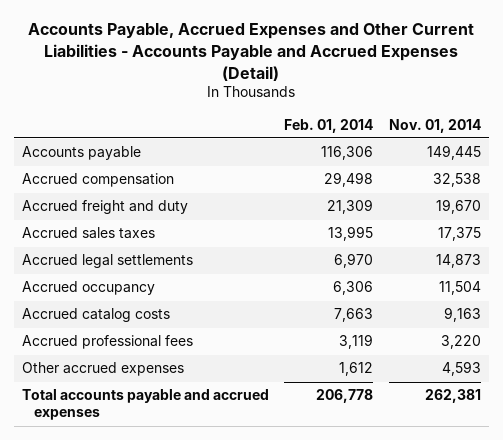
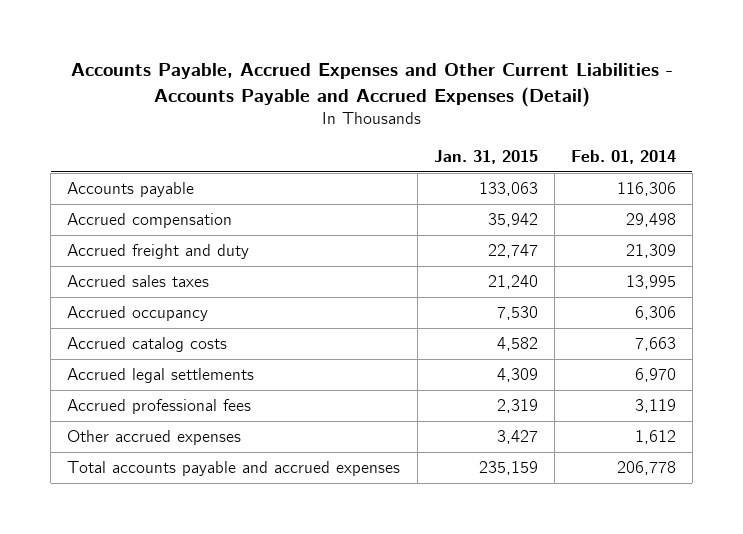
[388,118,481,133] Nov. 01, 2014 -> none
none -> [433,150,538,165] Jan. 31, 2015
[21,254,193,269] Accrued legal settlements -> [67,368,255,384] Accrued legal settlements

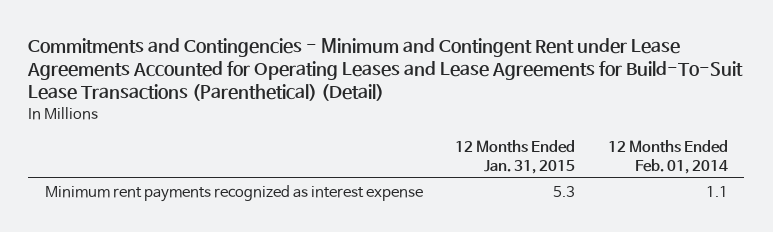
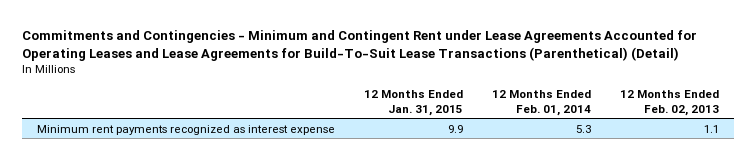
none -> [619,90,719,116] 12 Months Ended Feb. 02, 2013
[553,185,576,197] 5.3 -> [447,124,463,133] 9.9
[705,185,728,197] 1.1 -> [575,124,591,133] 5.3

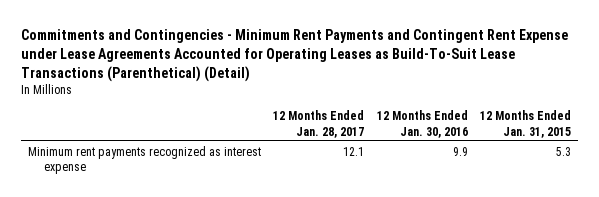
[22,29,698,61] Commitments and Contingencies - Minimum and Contingent Rent under Lease Agreements Accounted for Operating Leases and Lease Agreements for Build-To-Suit Lease Transactions (Parenthetical) (Detail) -> [21,29,569,82] Commitments and Contingencies - Minimum Rent Payments and Contingent Rent Expense under Lease Agreements Accounted for Operating Leases as Build-To-Suit Lease Transactions (Parenthetical) (Detail)
[491,90,591,116] 12 Months Ended Feb. 01, 2014 -> none
[619,90,719,116] 12 Months Ended Feb. 02, 2013 -> none
none -> [273,110,365,138] 12 Months Ended Jan. 28, 2017
none -> [376,110,468,138] 12 Months Ended Jan. 30, 2016
[447,124,463,133] 9.9 -> [556,146,572,156] 5.3

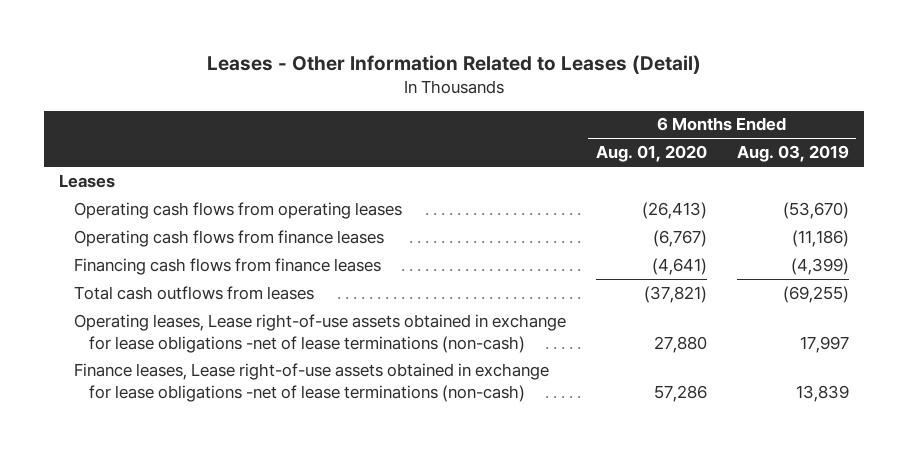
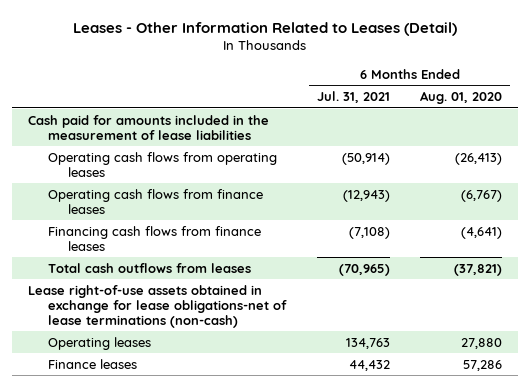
[736,145,849,163] Aug. 03, 2019 -> none
none -> [316,91,390,104] Jul. 31, 2021
[58,173,115,188] Leases -> none
none -> [27,114,269,140] Cash paid for amounts included in the measurement of lease liabilities
none -> [27,284,287,328] Lease right-of-use assets obtained in exchange for lease obligations-net of lease terminations (non-cash)
[73,313,566,353] Operating leases, Lease right-of-use assets obtained in exchange for lease obligations -net of lease terminations (non-cash) -> [47,336,151,350] Operating leases
[73,362,549,402] Finance leases, Lease right-of-use assets obtained in exchange for lease obligations -net of lease terminations (non-cash) -> [47,358,137,369] Finance leases

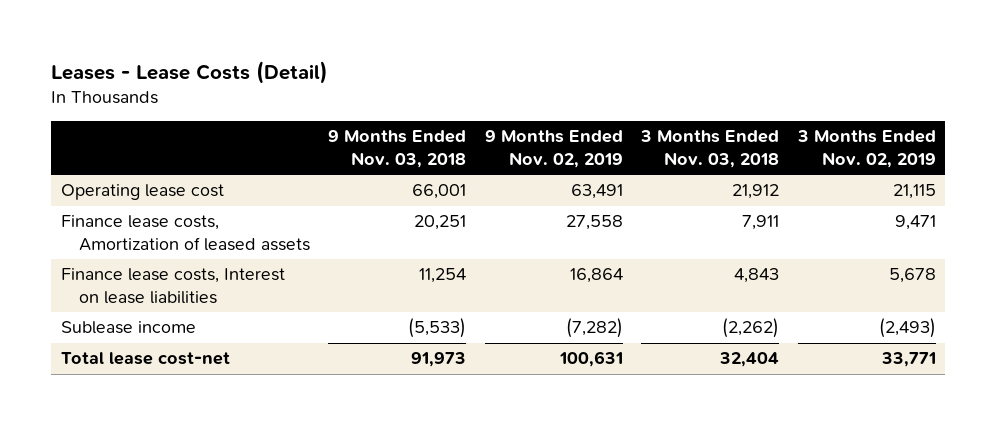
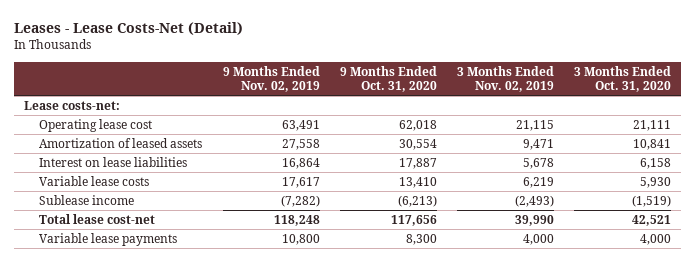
[51,61,329,85] Leases - Lease Costs (Detail) -> [14,21,244,35] Leases - Lease Costs-Net (Detail)
[328,130,467,168] 9 Months Ended Nov. 03, 2018 -> none
[640,130,780,168] 3 Months Ended Nov. 03, 2018 -> none
none -> [339,65,437,93] 9 Months Ended Oct. 31, 2020
none -> [573,65,671,93] 3 Months Ended Oct. 31, 2020
none -> [24,101,121,111] Lease costs-net:
[60,215,311,251] Finance lease costs, Amortization of leased assets -> [39,138,203,149] Amortization of leased assets
[60,268,285,304] Finance lease costs, Interest on lease liabilities -> [39,157,188,168] Interest on lease liabilities
none -> [39,176,150,187] Variable lease costs
[558,351,623,368] 100,631 -> [273,215,320,227] 118,248
[880,352,936,368] 33,771 -> [514,215,554,227] 39,990
none -> [39,233,178,247] Variable lease payments

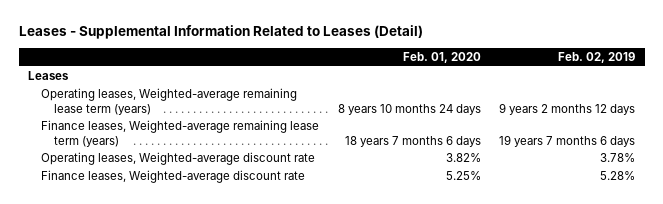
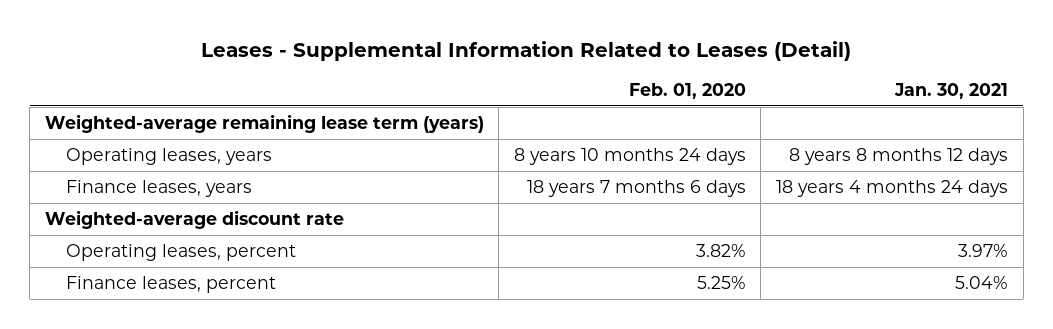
[558,52,636,64] Feb. 02, 2019 -> none
none -> [894,83,1009,100] Jan. 30, 2021
[27,71,69,81] Leases -> none
none -> [44,114,484,134] Weighted-average remaining lease term (years)
[40,88,297,115] Operating leases, Weighted-average remaining lease term (years) -> [66,148,273,166] Operating leases, years
[40,120,319,147] Finance leases, Weighted-average remaining lease term (years) -> [66,180,253,198] Finance leases, years
none -> [44,210,344,230] Weighted-average discount rate
[40,152,315,166] Operating leases, Weighted-average discount rate -> [66,244,297,262] Operating leases, percent
[40,170,305,184] Finance leases, Weighted-average discount rate -> [66,276,277,294] Finance leases, percent

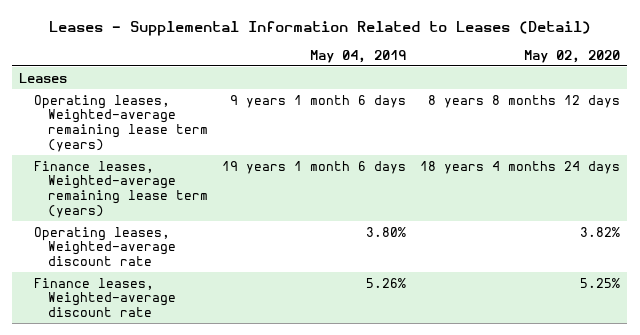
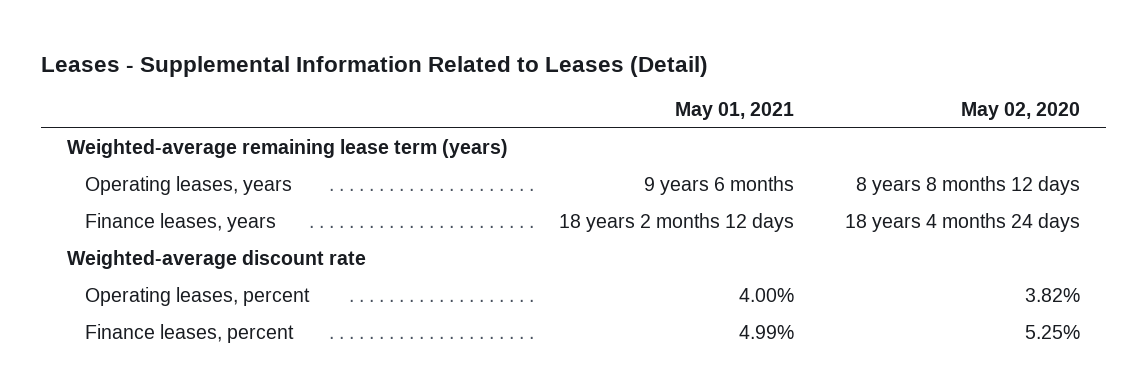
[310,49,407,63] May 04, 2019 -> none
none -> [675,102,795,121] May 01, 2021
[19,72,68,83] Leases -> none
none -> [66,139,508,159] Weighted-average remaining lease term (years)
[33,94,209,152] Operating leases, Weighted-average remaining lease term (years) -> [85,176,293,196] Operating leases, years
[33,160,209,218] Finance leases, Weighted-average remaining lease term (years) -> [85,213,277,233] Finance leases, years
none -> [66,250,366,270] Weighted-average discount rate
[33,226,177,266] Operating leases, Weighted-average discount rate -> [85,287,311,307] Operating leases, percent
[33,277,177,317] Finance leases, Weighted-average discount rate -> [85,324,295,344] Finance leases, percent

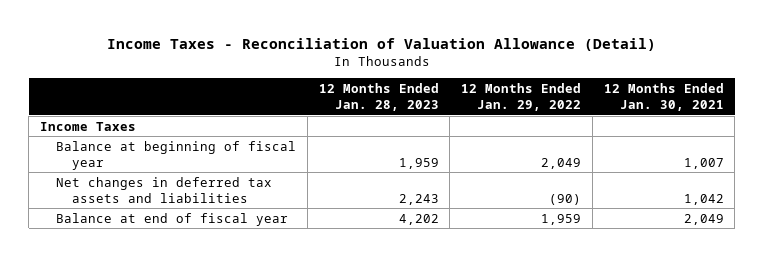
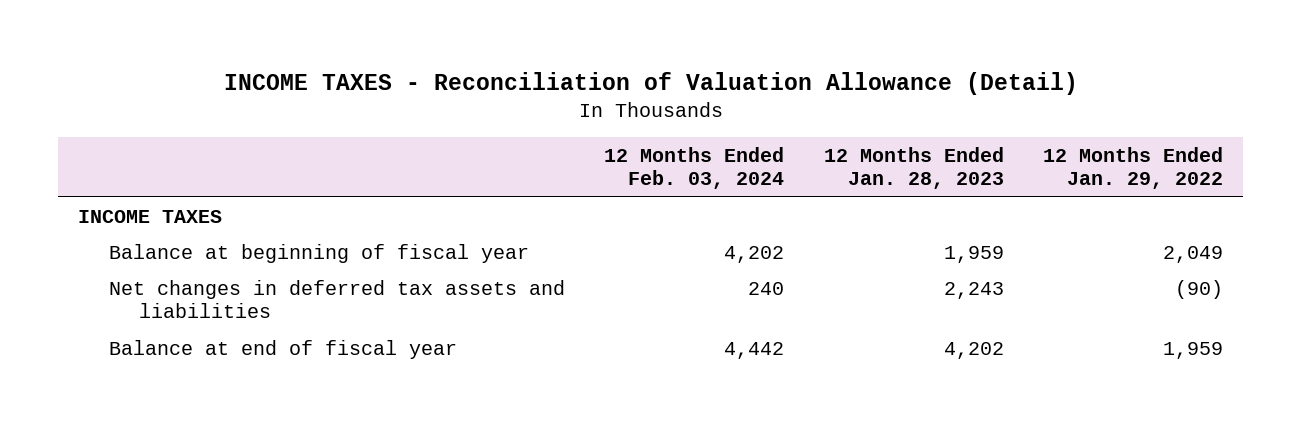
[106,37,656,51] Income Taxes - Reconciliation of Valuation Allowance (Detail) -> [223,71,1078,95] INCOME TAXES - Reconciliation of Valuation Allowance (Detail)
[603,82,724,112] 12 Months Ended Jan. 30, 2021 -> none
none -> [604,146,785,190] 12 Months Ended Feb. 03, 2024
[40,121,137,131] Income Taxes -> [78,209,223,223] INCOME TAXES

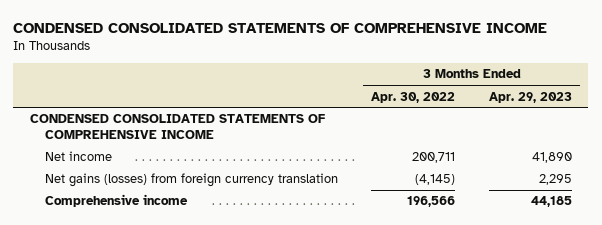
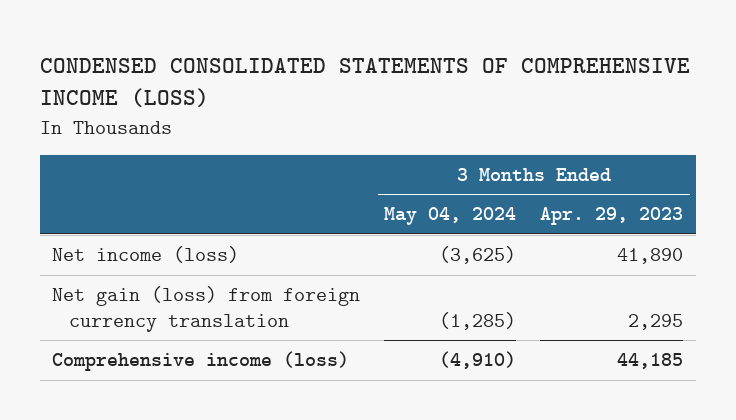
[13,23,548,34] CONDENSED CONSOLIDATED STATEMENTS OF COMPREHENSIVE INCOME -> [40,57,691,108] CONDENSED CONSOLIDATED STATEMENTS OF COMPREHENSIVE INCOME (LOSS)
[371,91,456,103] Apr. 30, 2022 -> none
none -> [384,207,517,226] May 04, 2024
[29,114,325,140] CONDENSED CONSOLIDATED STATEMENTS OF COMPREHENSIVE INCOME -> none
[45,151,113,162] Net income -> [52,246,240,264] Net income (loss)
[45,173,339,188] Net gains (losses) from foreign currency translation -> [52,286,361,332] Net gain (loss) from foreign currency translation
[45,194,189,208] Comprehensive income -> [52,351,350,372] Comprehensive income (loss)

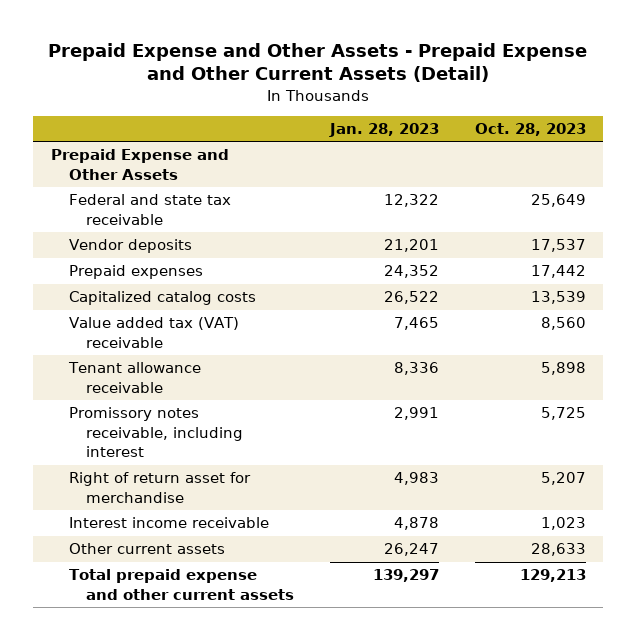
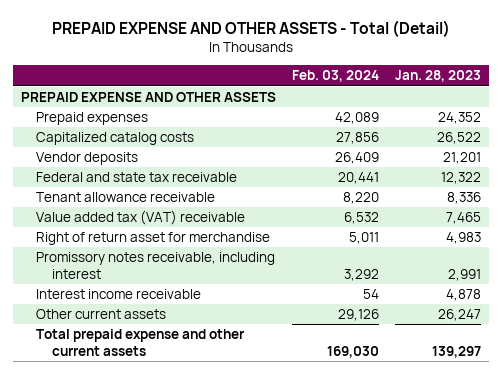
[48,42,588,83] Prepaid Expense and Other Assets - Prepaid Expense and Other Current Assets (Detail) -> [51,19,450,37] PREPAID EXPENSE AND OTHER ASSETS - Total (Detail)
[474,123,586,137] Oct. 28, 2023 -> none
none -> [291,70,379,83] Feb. 03, 2024
[51,149,230,180] Prepaid Expense and Other Assets -> [20,92,276,103] PREPAID EXPENSE AND OTHER ASSETS
[68,239,192,254] Vendor deposits -> [36,152,139,166] Vendor deposits
[68,194,231,225] Federal and state tax receivable -> [36,172,238,183] Federal and state tax receivable
[68,317,239,348] Value added tax (VAT) receivable -> [36,210,246,226] Value added tax (VAT) receivable
[68,407,244,458] Promissory notes receivable, including interest -> [36,252,276,279] Promissory notes receivable, including interest

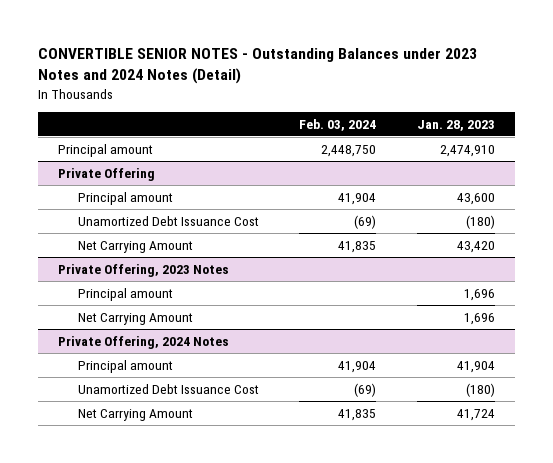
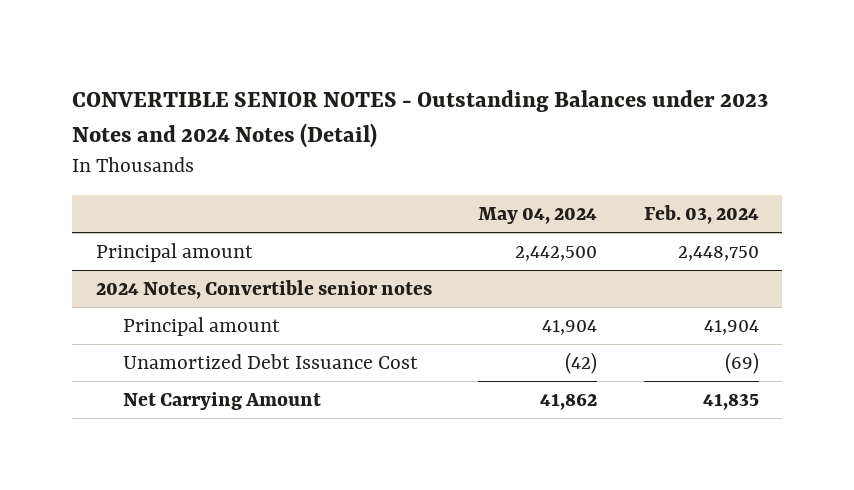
[416,119,495,131] Jan. 28, 2023 -> none
none -> [478,207,598,225] May 04, 2024
[58,167,156,181] Private Offering -> none
[77,191,173,205] Principal amount -> none
[77,215,259,226] Unamortized Debt Issuance Cost -> none
[77,240,193,253] Net Carrying Amount -> none
[58,263,230,277] Private Offering, 2023 Notes -> none
[77,287,173,301] Principal amount -> none
[77,312,193,325] Net Carrying Amount -> none
[58,335,230,349] Private Offering, 2024 Notes -> none
none -> [95,280,432,300] 2024 Notes, Convertible senior notes

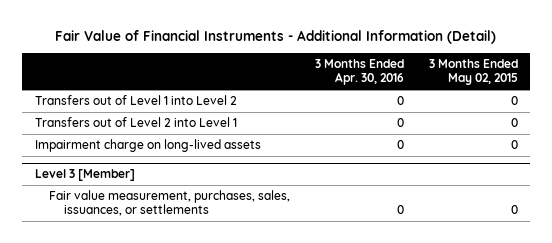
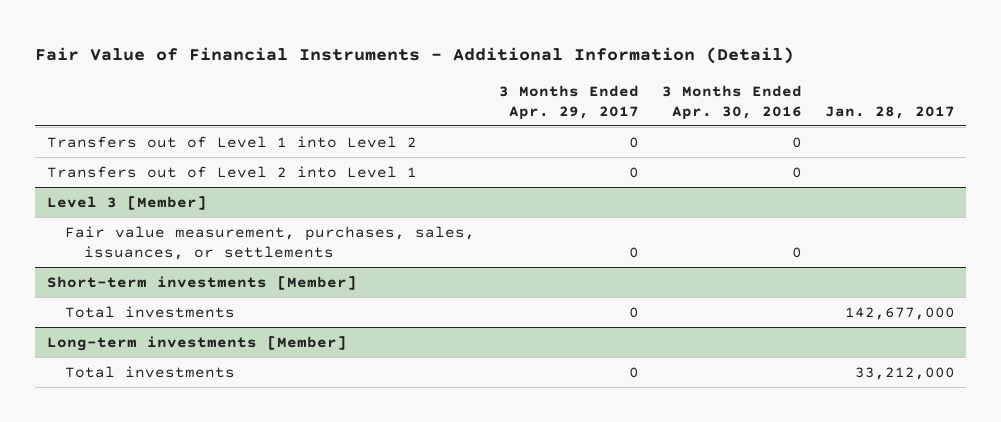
[428,59,518,86] 3 Months Ended May 02, 2015 -> none
none -> [498,84,639,120] 3 Months Ended Apr. 29, 2017
none -> [824,105,955,119] Jan. 28, 2017
[34,139,261,153] Impairment charge on long-lived assets -> none
none -> [46,275,357,290] Short-term investments [Member]
none -> [65,305,236,318] Total investments
none -> [46,335,347,351] Long-term investments [Member]
none -> [65,365,236,378] Total investments

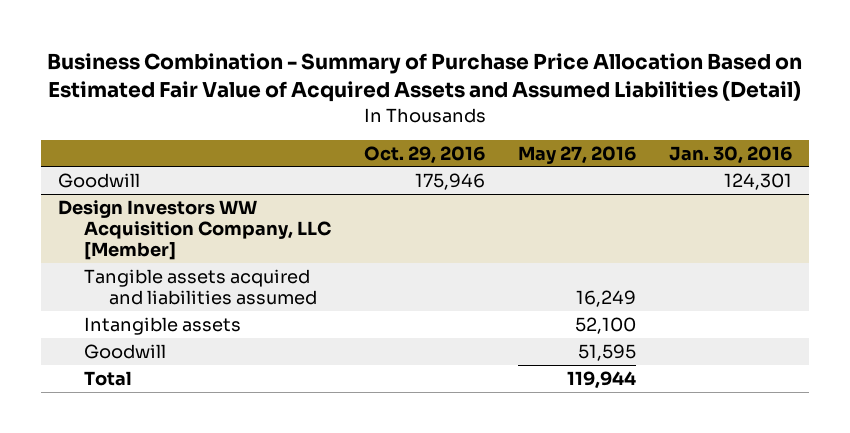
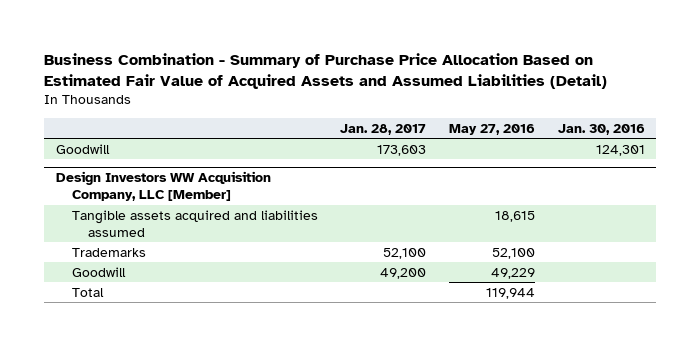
[363,145,485,164] Oct. 29, 2016 -> none
none -> [340,123,427,135] Jan. 28, 2017
[575,289,636,307] 16,249 -> [494,210,535,222] 18,615
[83,316,241,335] Intangible assets -> [71,247,146,257] Trademarks
[577,343,636,361] 51,595 -> [490,267,535,279] 49,229

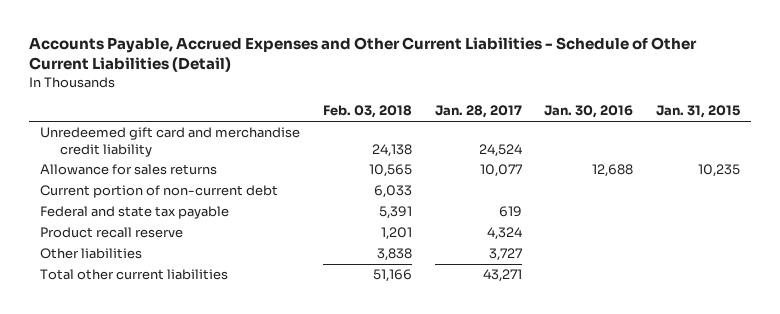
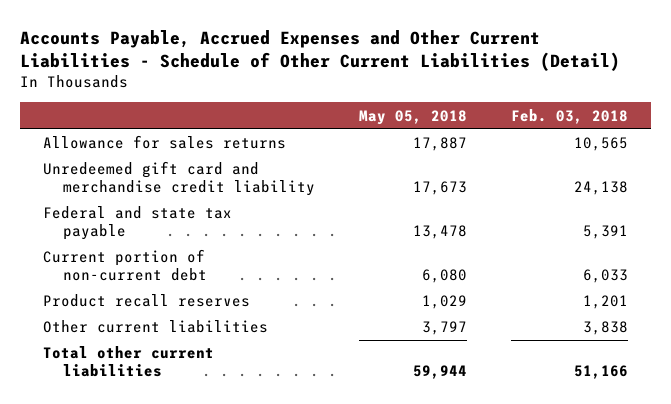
[434,105,522,119] Jan. 28, 2017 -> none
[544,105,634,119] Jan. 30, 2016 -> none
[656,105,741,119] Jan. 31, 2015 -> none
none -> [359,109,468,125] May 05, 2018
[40,127,301,157] Unredeemed gift card and merchandise credit liability -> [42,161,315,197] Unredeemed gift card and merchandise credit liability
[40,185,279,199] Current portion of non-current debt -> [42,249,207,282] Current portion of non-current debt
[40,227,184,239] Product recall reserve -> [42,294,250,308] Product recall reserves
[40,248,143,260] Other liabilities -> [42,320,268,334] Other current liabilities

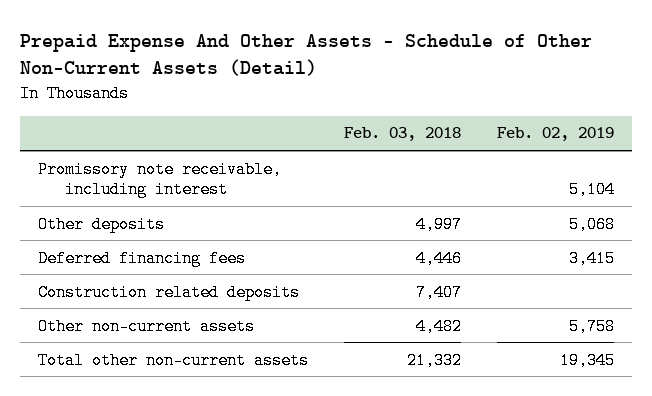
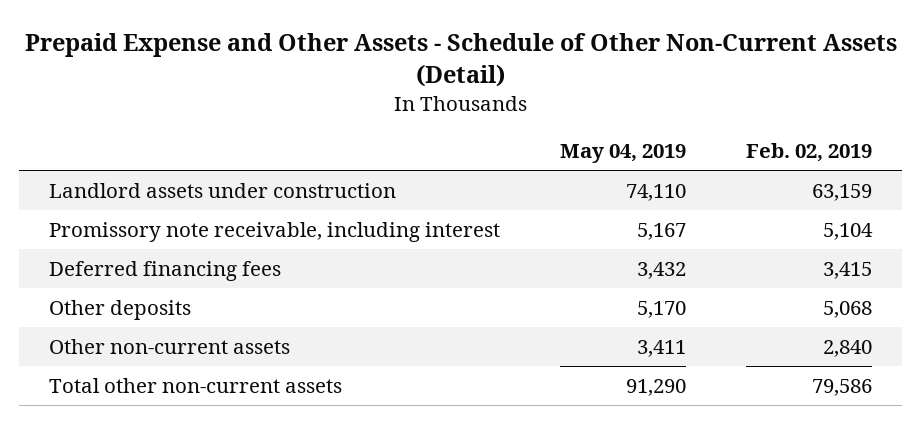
[19,34,592,77] Prepaid Expense And Other Assets - Schedule of Other Non-Current Assets (Detail) -> [24,33,897,88] Prepaid Expense and Other Assets - Schedule of Other Non-Current Assets (Detail)
[344,127,462,142] Feb. 03, 2018 -> none
none -> [560,144,687,164] May 04, 2019
none -> [49,182,397,198] Landlord assets under construction
[37,283,300,301] Construction related deposits -> none
[37,215,165,233] Other deposits -> [49,299,192,320] Other deposits
[569,317,616,335] 5,758 -> [823,339,873,357] 2,840
[560,351,616,369] 19,345 -> [812,378,873,396] 79,586

